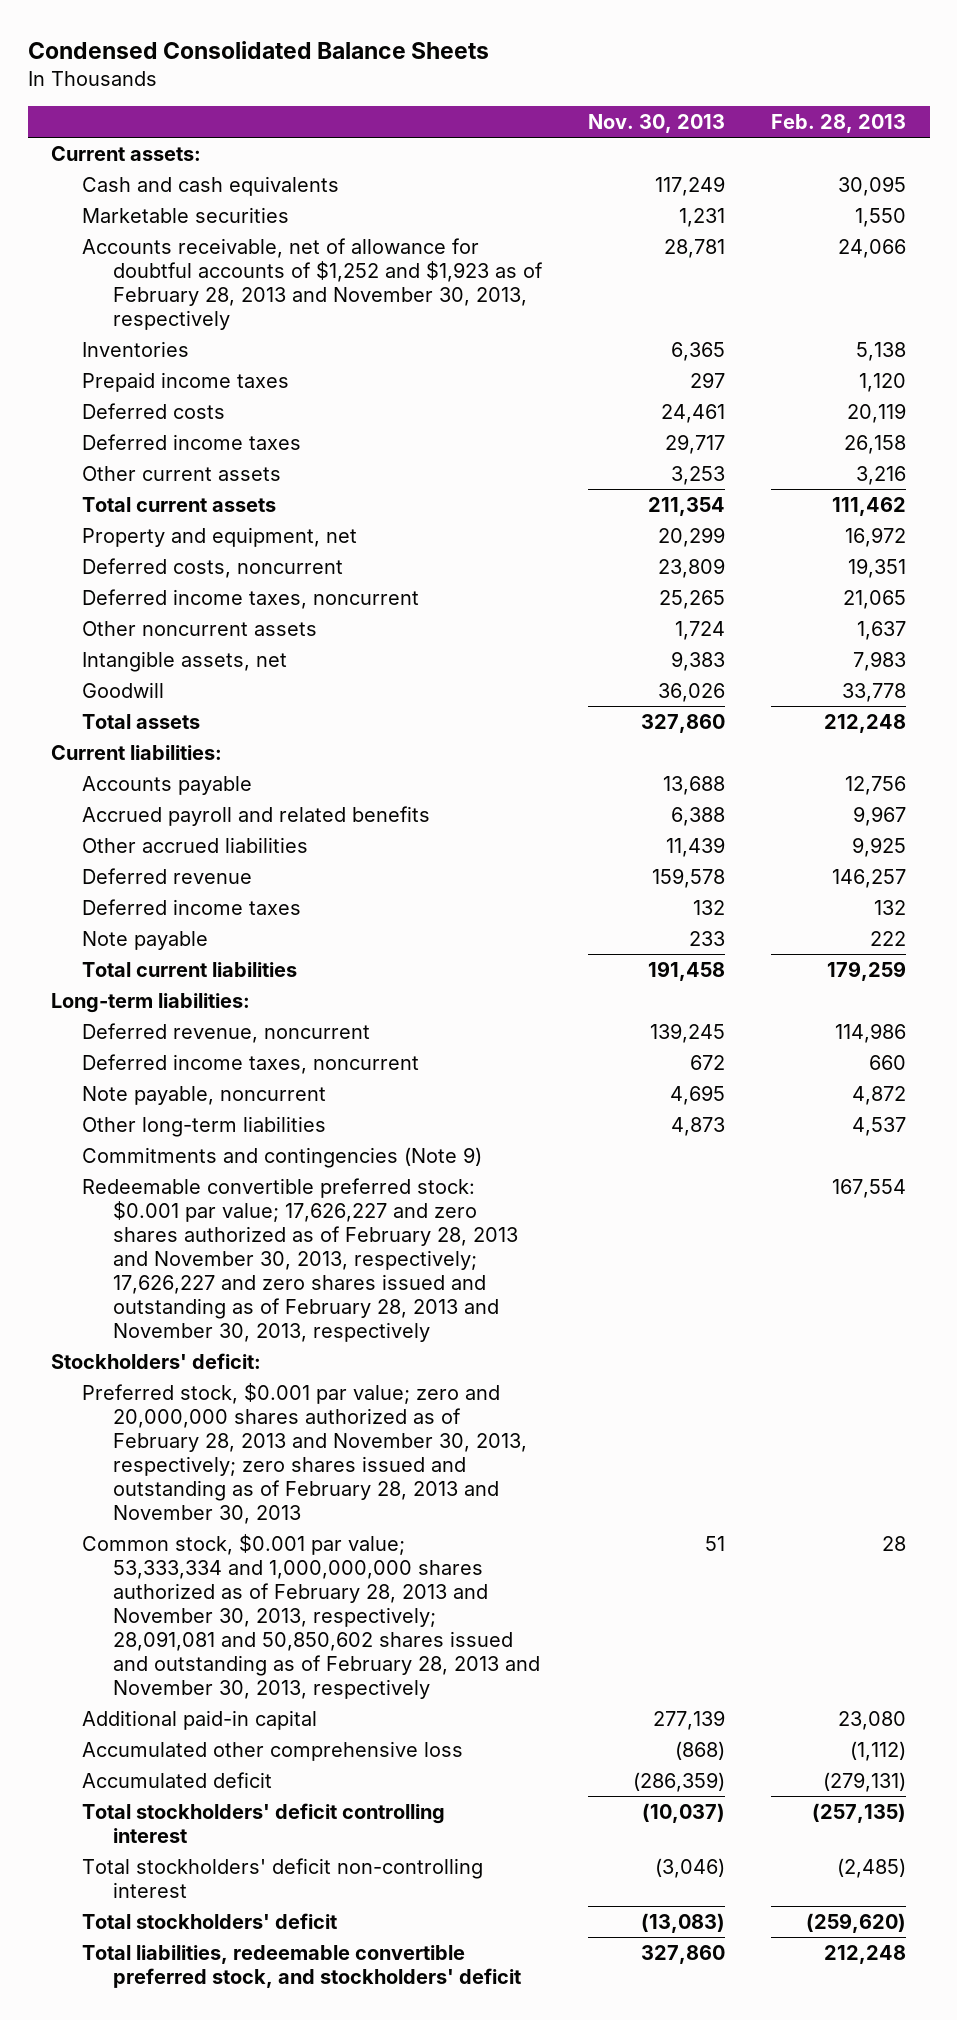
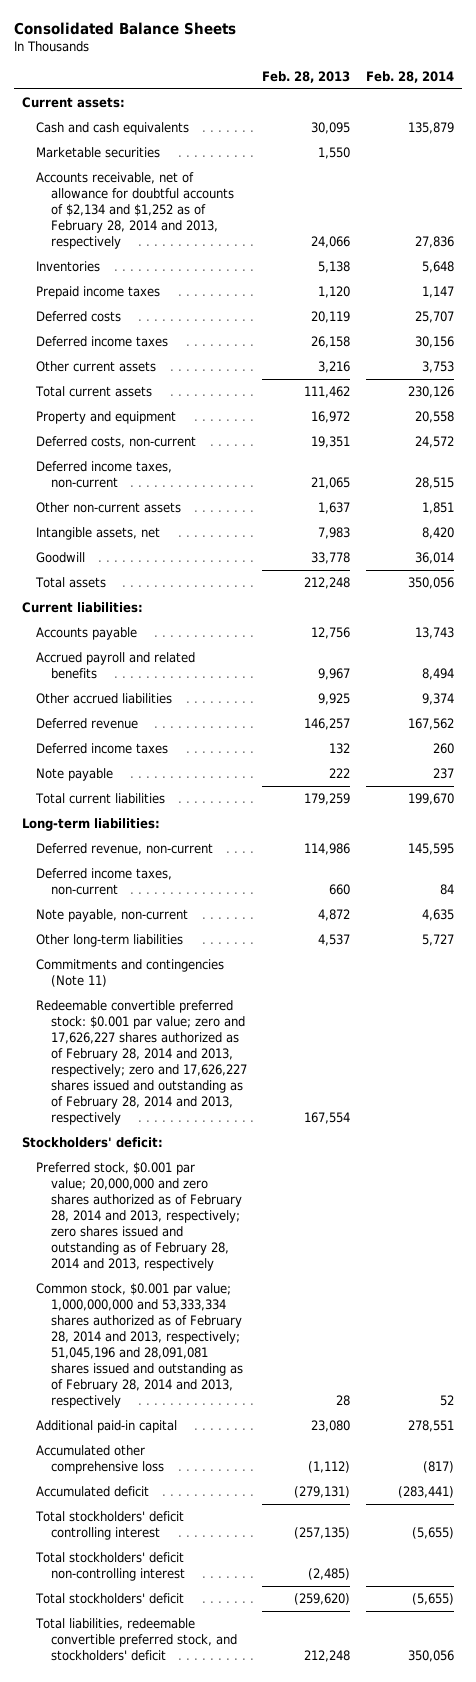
[27,40,489,59] Condensed Consolidated Balance Sheets -> [14,21,237,35] Consolidated Balance Sheets
[588,113,726,133] Nov. 30, 2013 -> none
none -> [365,70,454,83] Feb. 28, 2014
[82,238,544,330] Accounts receivable, net of allowance for doubtful accounts of $1,252 and $1,923 as of February 28, 2013 and November 30, 2013, respectively -> [36,172,234,250] Accounts receivable, net of allowance for doubtful accounts of $2,134 and $1,252 as of February 28, 2014 and 2013, respectively
[82,527,358,548] Property and equipment, net -> [36,411,177,425] Property and equipment
[82,558,344,579] Deferred costs, noncurrent -> [36,436,197,449] Deferred costs, non-current
[82,589,420,610] Deferred income taxes, noncurrent -> [36,461,173,489] Deferred income taxes, non-current
[82,621,318,637] Other noncurrent assets -> [36,502,182,514] Other non-current assets
[82,1023,371,1044] Deferred revenue, noncurrent -> [36,843,214,856] Deferred revenue, non-current
[82,1054,420,1075] Deferred income taxes, noncurrent -> [36,868,173,896] Deferred income taxes, non-current
[82,1086,327,1106] Note payable, noncurrent -> [36,909,189,923] Note payable, non-current
[82,1147,483,1169] Commitments and contingencies (Note 9) -> [36,959,225,988] Commitments and contingencies (Note 11)
[82,1178,519,1342] Redeemable convertible preferred stock: $0.001 par value; 17,626,227 and zero shares authorized as of February 28, 2013 and November 30, 2013, respectively; 17,626,227 and zero shares issued and outstanding as of February 28, 2013 and November 30, 2013, respectively -> [36,1000,247,1126] Redeemable convertible preferred stock: $0.001 par value; zero and 17,626,227 shares authorized as of February 28, 2014 and 2013, respectively; zero and 17,626,227 shares issued and outstanding as of February 28, 2014 and 2013, respectively
[82,1383,528,1524] Preferred stock, $0.001 par value; zero and 20,000,000 shares authorized as of February 28, 2013 and November 30, 2013, respectively; zero shares issued and outstanding as of February 28, 2013 and November 30, 2013 -> [36,1162,242,1272] Preferred stock, $0.001 par value; 20,000,000 and zero shares authorized as of February 28, 2014 and 2013, respectively; zero shares issued and outstanding as of February 28, 2014 and 2013, respectively
[82,1534,541,1699] Common stock, $0.001 par value; 53,333,334 and 1,000,000,000 shares authorized as of February 28, 2013 and November 30, 2013, respectively; 28,091,081 and 50,850,602 shares issued and outstanding as of February 28, 2013 and November 30, 2013, respectively -> [36,1283,243,1409] Common stock, $0.001 par value; 1,000,000,000 and 53,333,334 shares authorized as of February 28, 2014 and 2013, respectively; 51,045,196 and 28,091,081 shares issued and outstanding as of February 28, 2014 and 2013, respectively

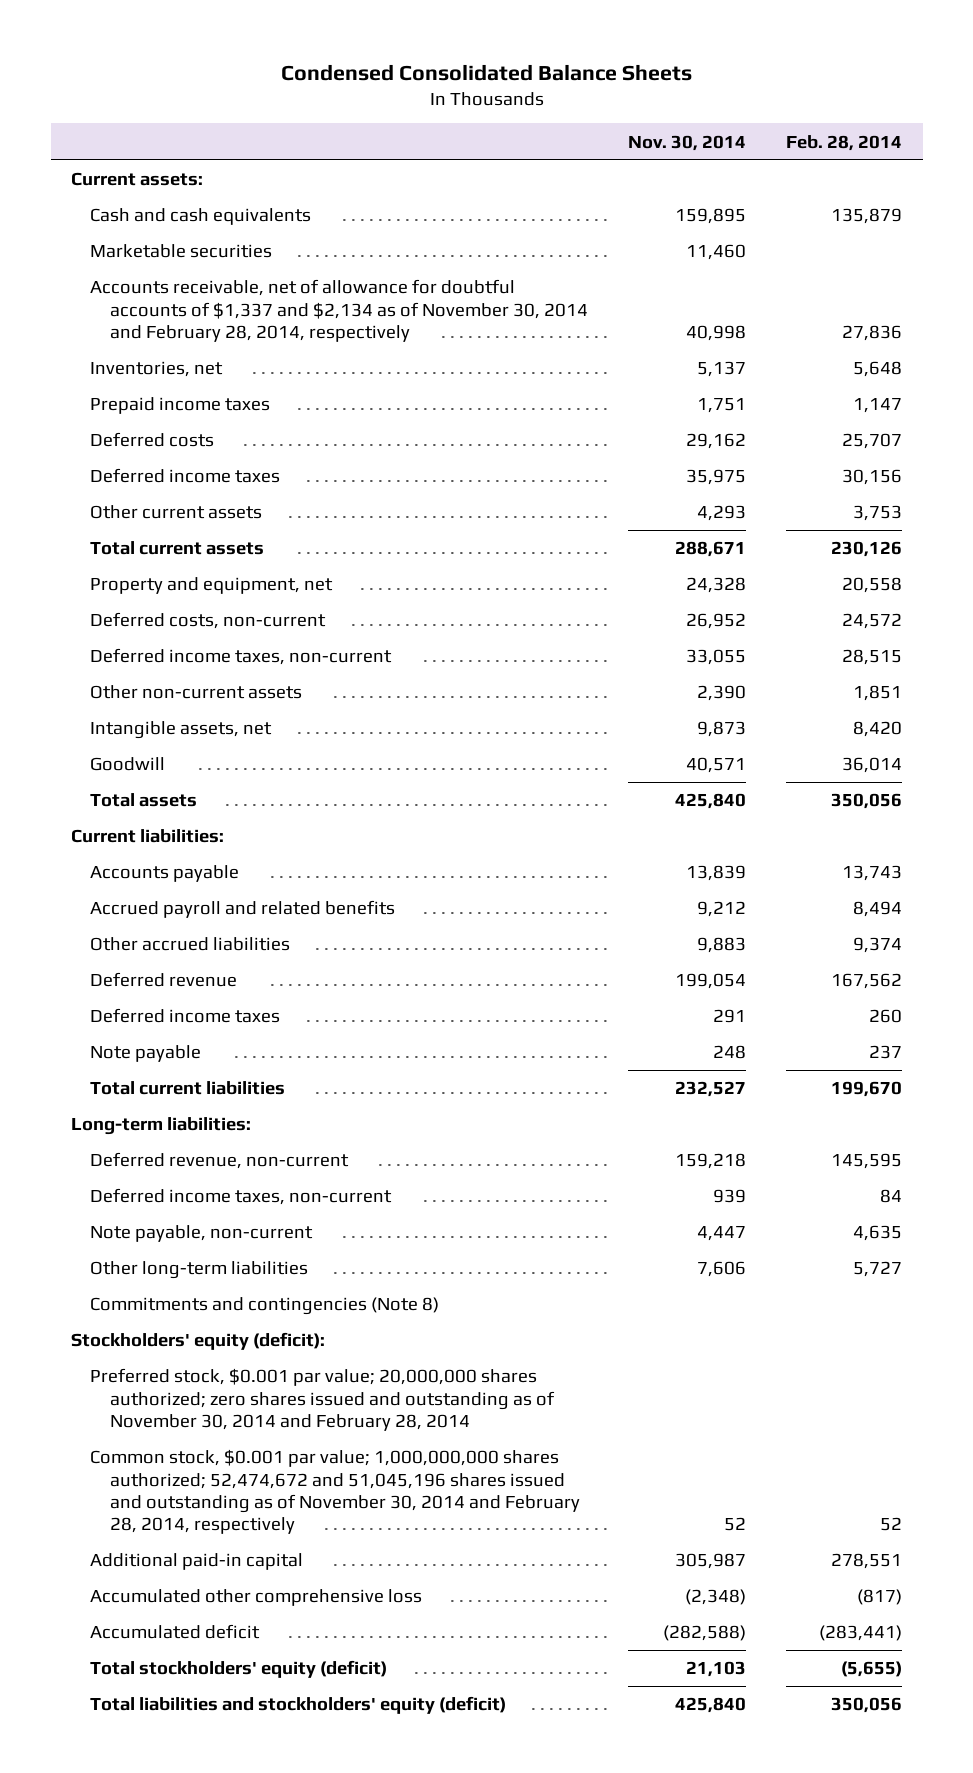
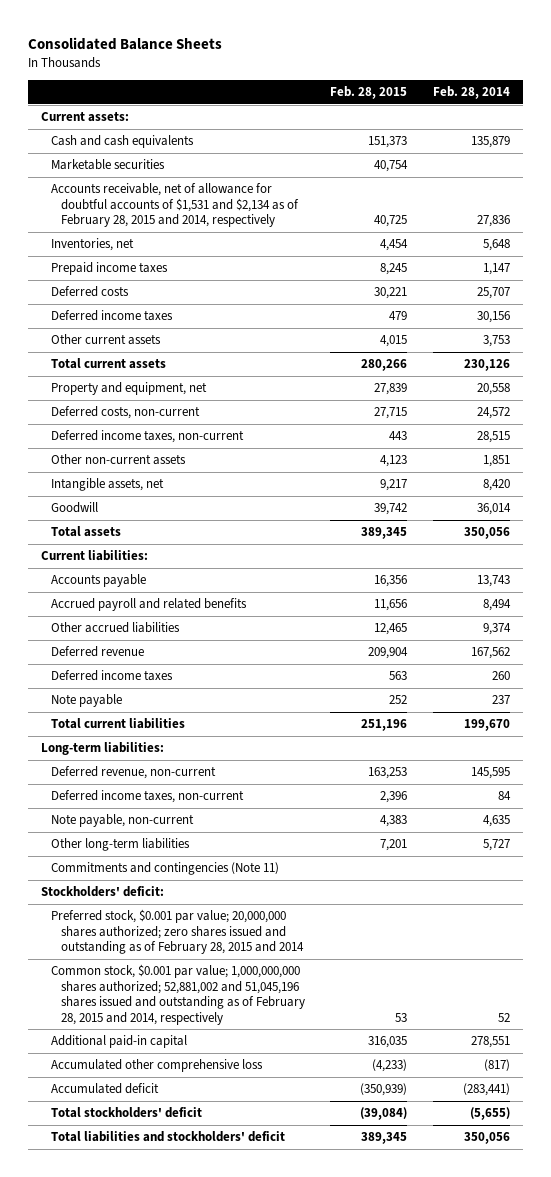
[280,63,692,81] Condensed Consolidated Balance Sheets -> [28,36,223,50] Consolidated Balance Sheets
[628,134,747,151] Nov. 30, 2014 -> none
none -> [330,86,408,100] Feb. 28, 2015
[90,279,589,342] Accounts receivable, net of allowance for doubtful accounts of $1,337 and $2,134 as of November 30, 2014 and February 28, 2014, respectively -> [50,183,299,228] Accounts receivable, net of allowance for doubtful accounts of $1,531 and $2,134 as of February 28, 2015 and 2014, respectively
[90,1297,440,1316] Commitments and contingencies (Note 8) -> [50,862,279,876] Commitments and contingencies (Note 11)
[70,1332,325,1351] Stockholders' equity (deficit): -> [41,886,165,898] Stockholders' deficit:
[90,1368,556,1431] Preferred stock, $0.001 par value; 20,000,000 shares authorized; zero shares issued and outstanding as of November 30, 2014 and February 28, 2014 -> [50,909,304,955] Preferred stock, $0.001 par value; 20,000,000 shares authorized; zero shares issued and outstanding as of February 28, 2015 and 2014
[90,1449,581,1535] Common stock, $0.001 par value; 1,000,000,000 shares authorized; 52,474,672 and 51,045,196 shares issued and outstanding as of November 30, 2014 and February 28, 2014, respectively -> [50,964,305,1025] Common stock, $0.001 par value; 1,000,000,000 shares authorized; 52,881,002 and 51,045,196 shares issued and outstanding as of February 28, 2015 and 2014, respectively
[90,1660,388,1679] Total stockholders' equity (deficit) -> [50,1107,202,1119] Total stockholders' deficit
[90,1696,507,1715] Total liabilities and stockholders' equity (deficit) -> [50,1131,285,1143] Total liabilities and stockholders' deficit

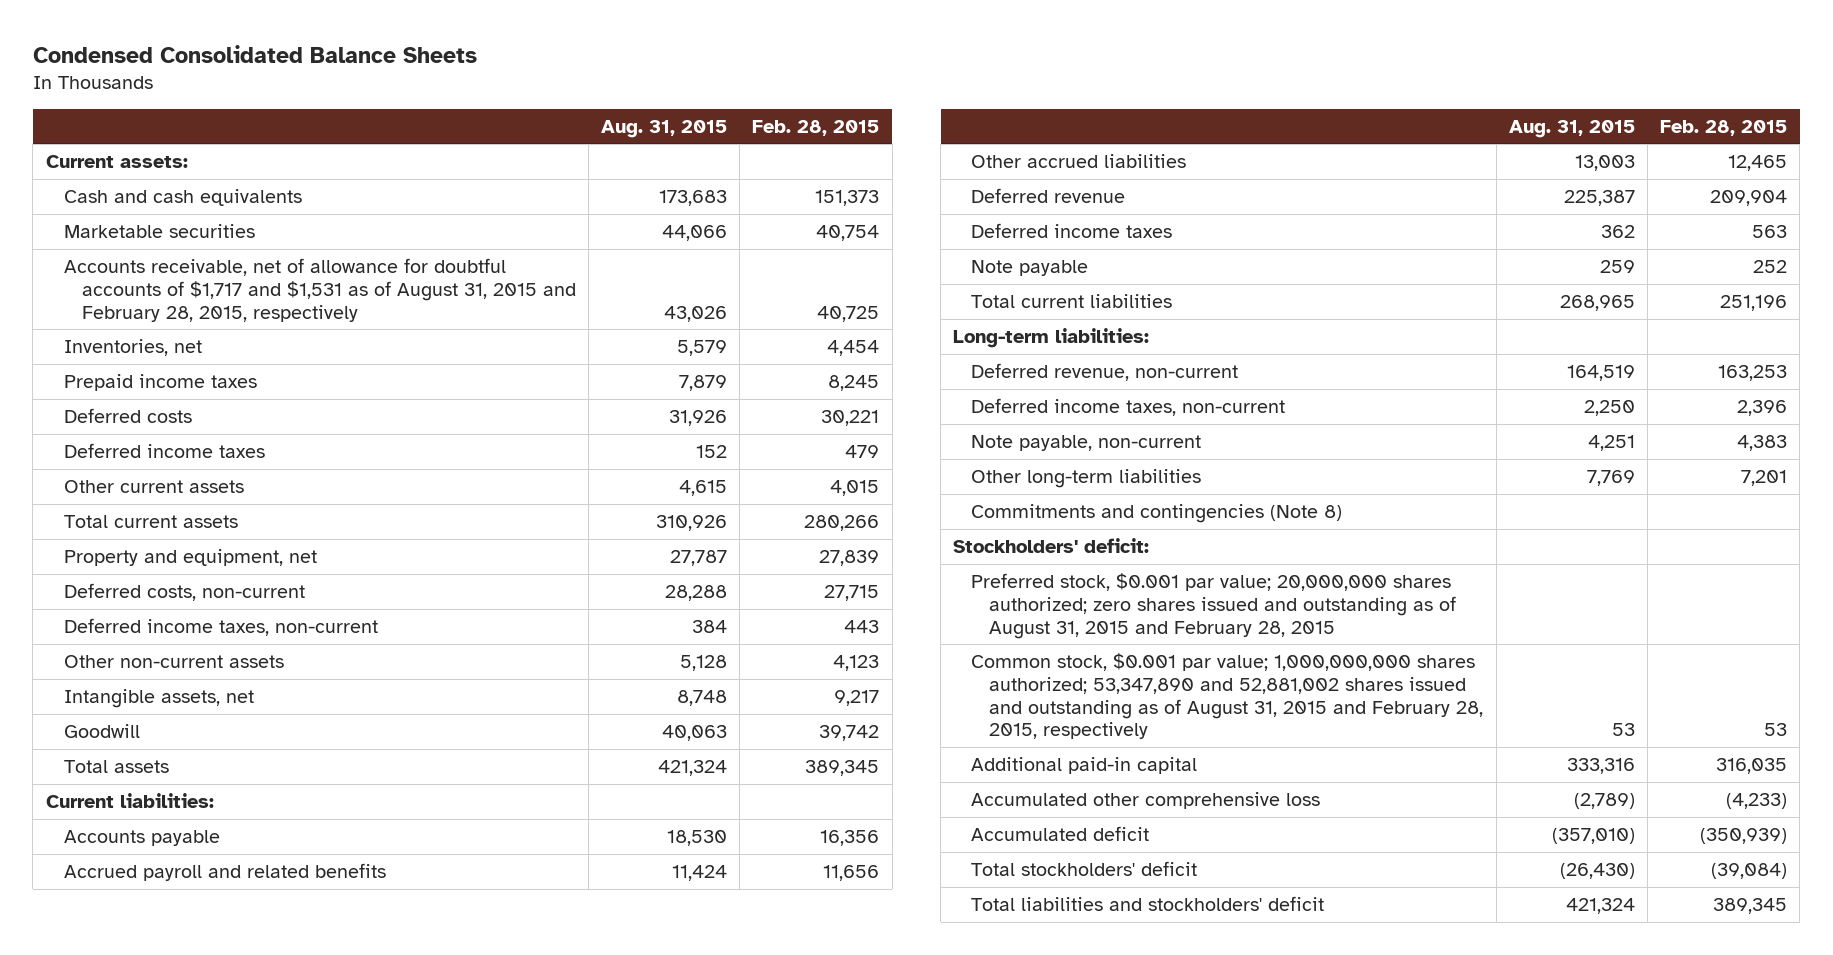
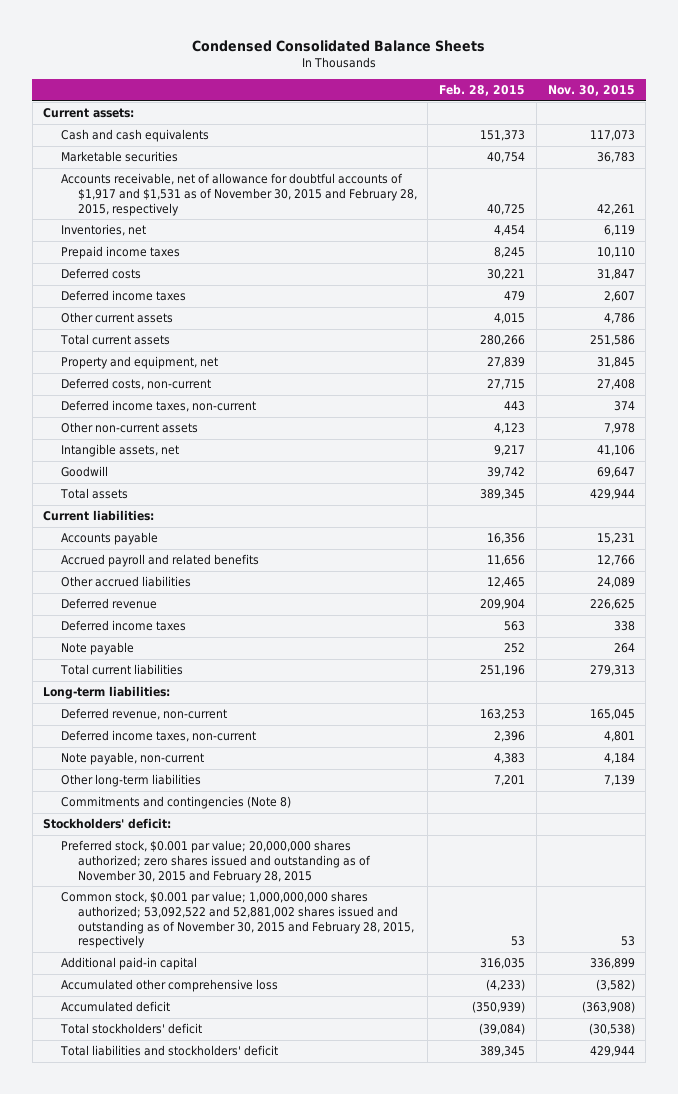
[601,119,728,138] Aug. 31, 2015 -> none
none -> [547,85,635,97] Nov. 30, 2015
[63,258,576,322] Accounts receivable, net of allowance for doubtful accounts of $1,717 and $1,531 as of August 31, 2015 and February 28, 2015, respectively -> [60,173,417,216] Accounts receivable, net of allowance for doubtful accounts of $1,917 and $1,531 as of November 30, 2015 and February 28, 2015, respectively
[971,573,1457,639] Preferred stock, $0.001 par value; 20,000,000 shares authorized; zero shares issued and outstanding as of August 31, 2015 and February 28, 2015 -> [60,840,371,883] Preferred stock, $0.001 par value; 20,000,000 shares authorized; zero shares issued and outstanding as of November 30, 2015 and February 28, 2015
[971,653,1484,740] Common stock, $0.001 par value; 1,000,000,000 shares authorized; 53,347,890 and 52,881,002 shares issued and outstanding as of August 31, 2015 and February 28, 2015, respectively -> [60,891,414,949] Common stock, $0.001 par value; 1,000,000,000 shares authorized; 53,092,522 and 52,881,002 shares issued and outstanding as of November 30, 2015 and February 28, 2015, respectively

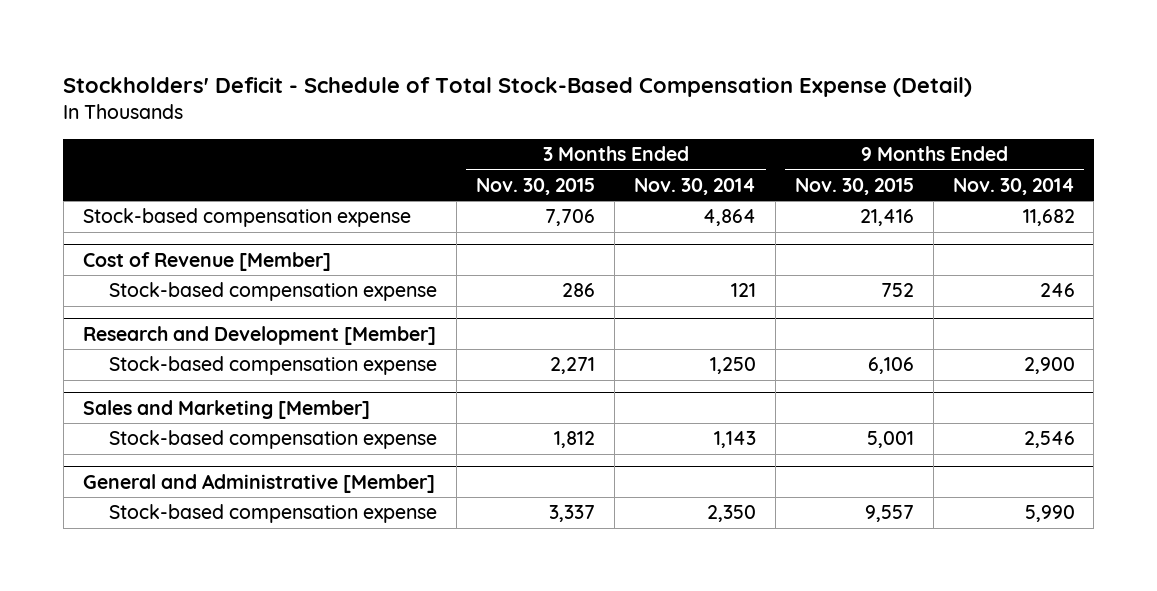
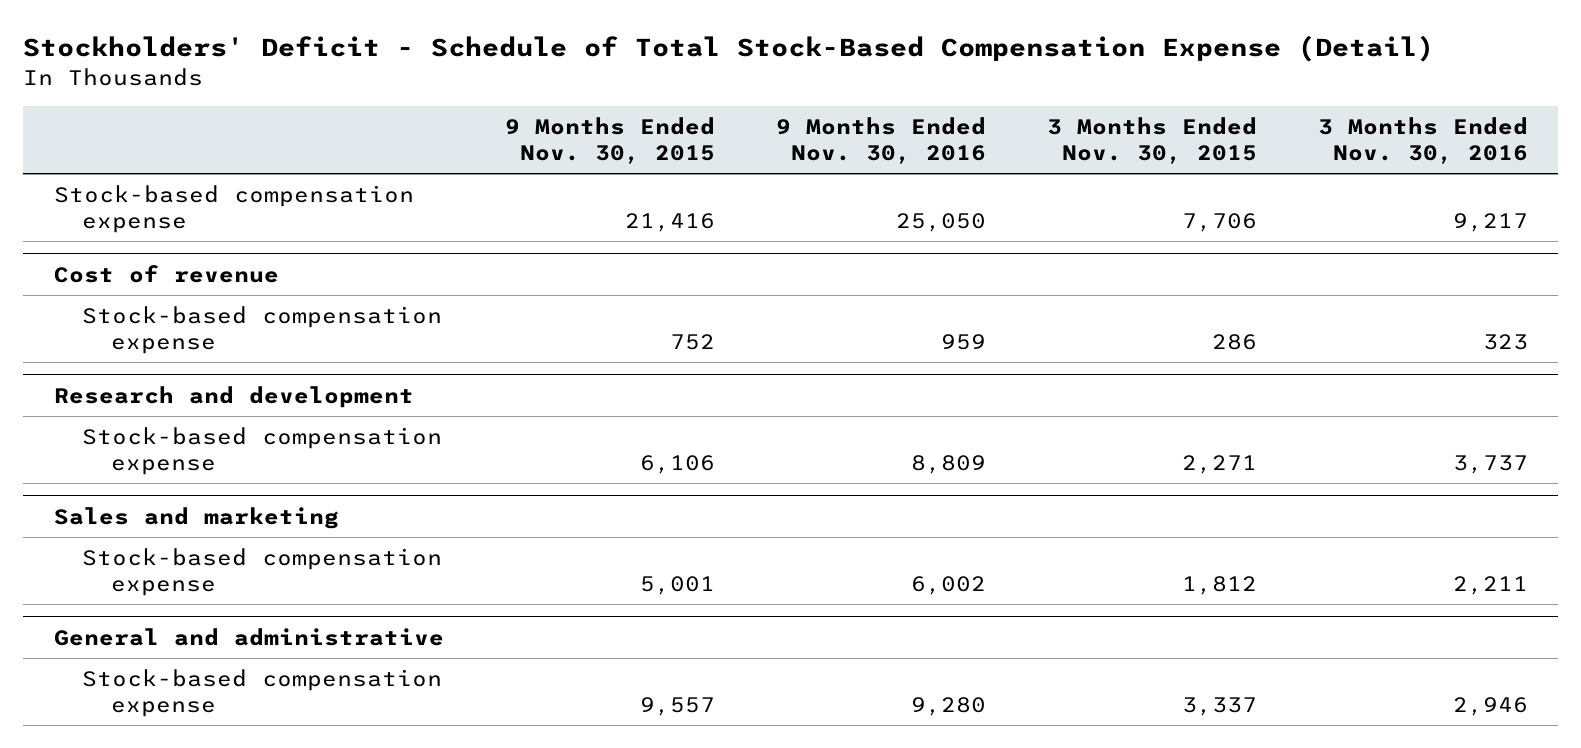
[633,177,756,195] Nov. 30, 2014 -> none
[952,177,1075,195] Nov. 30, 2014 -> none
none -> [775,117,986,164] 9 Months Ended Nov. 30, 2016
none -> [1317,117,1528,164] 3 Months Ended Nov. 30, 2016
[82,251,331,271] Cost of Revenue [Member] -> [53,264,279,283] Cost of revenue
[82,325,436,345] Research and Development [Member] -> [53,385,414,408] Research and development
[82,399,370,419] Sales and Marketing [Member] -> [53,506,339,529] Sales and marketing
[82,473,435,493] General and Administrative [Member] -> [53,627,444,646] General and administrative

